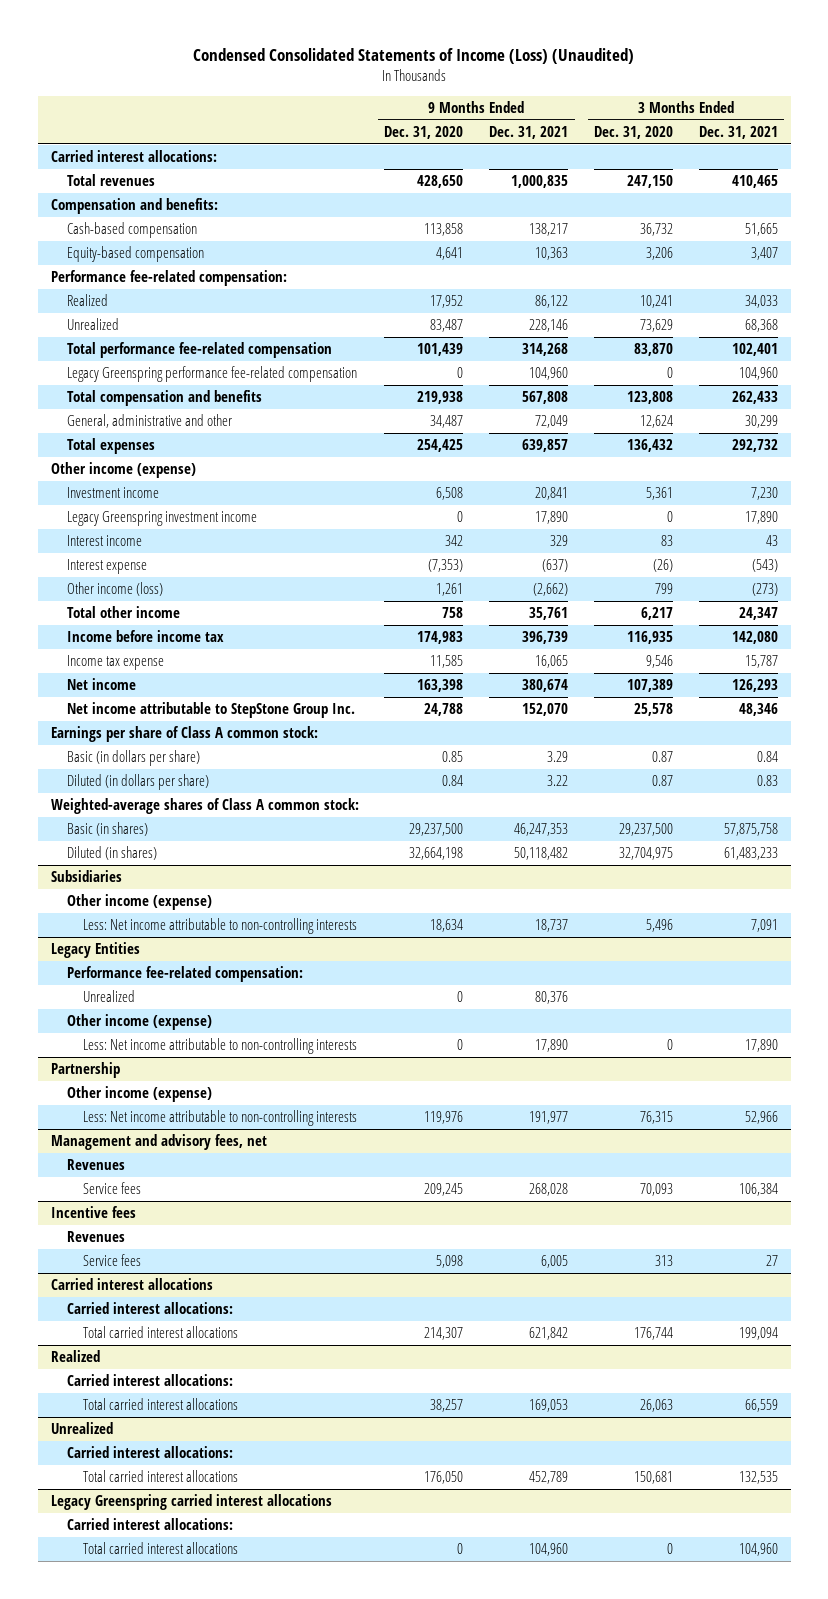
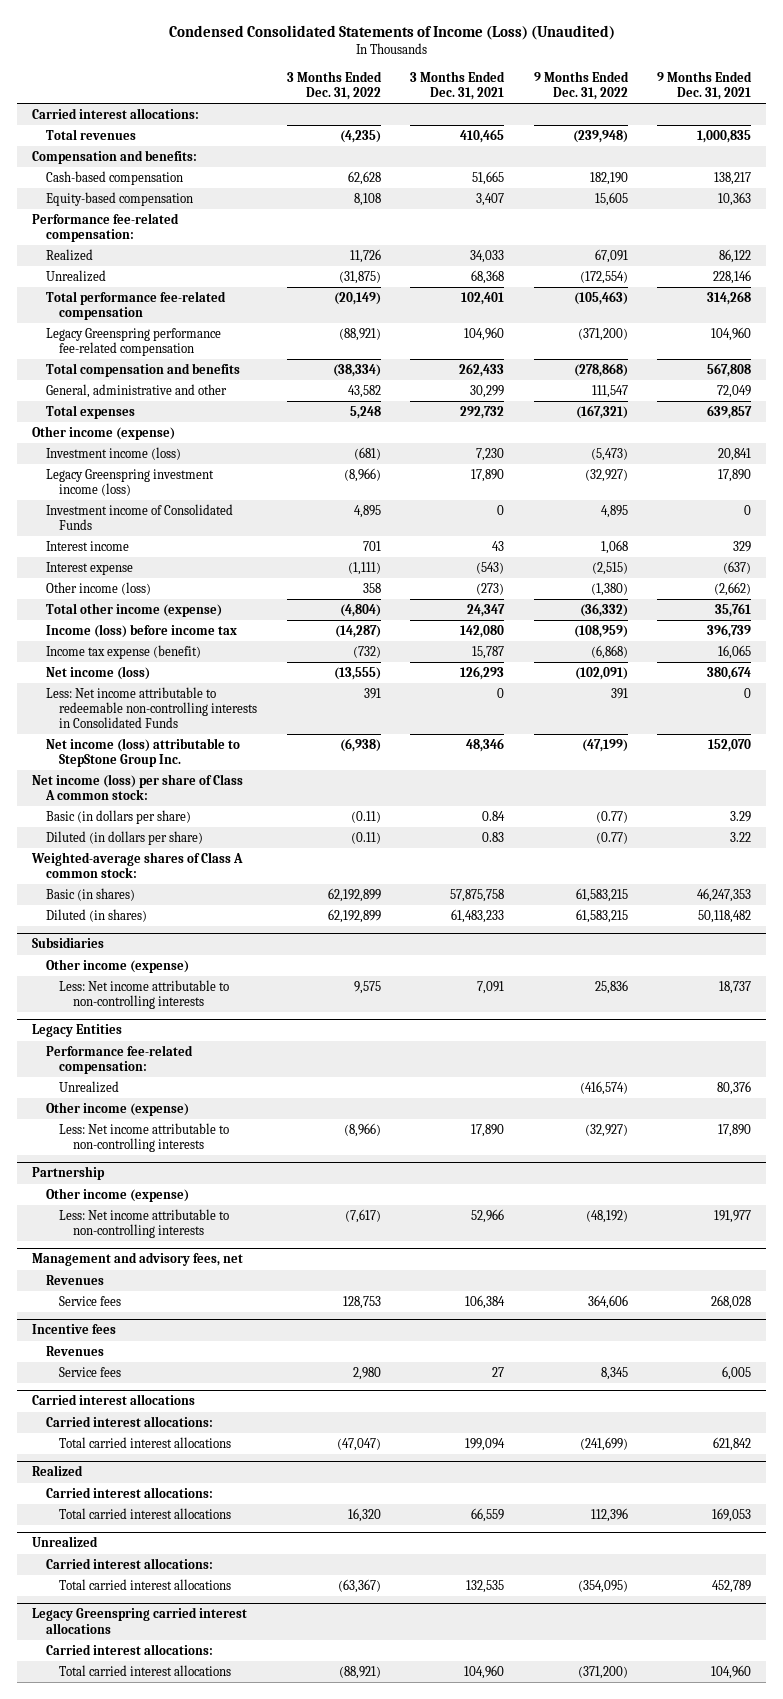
[384,125,464,139] Dec. 31, 2020 -> none
[593,125,673,139] Dec. 31, 2020 -> none
none -> [286,70,382,100] 3 Months Ended Dec. 31, 2022
none -> [533,70,629,100] 9 Months Ended Dec. 31, 2022
[66,487,159,499] Investment income -> [45,446,181,460] Investment income (loss)
[66,511,257,527] Legacy Greenspring investment income -> [45,468,214,497] Legacy Greenspring investment income (loss)
none -> [45,503,233,531] Investment income of Consolidated Funds
[66,606,180,619] Total other income -> [45,602,222,617] Total other income (expense)
[66,630,224,643] Income before income tax -> [45,623,237,638] Income (loss) before income tax
[66,655,164,671] Income tax expense -> [45,644,201,659] Income tax expense (benefit)
[66,678,136,691] Net income -> [45,665,150,680] Net income (loss)
none -> [45,686,258,729] Less: Net income attributable to redeemable non-controlling interests in Consolidated Funds
[66,702,355,719] Net income attributable to StepStone Group Inc. -> [45,737,240,768] Net income (loss) attributable to StepStone Group Inc.
[50,726,318,743] Earnings per share of Class A common stock: -> [32,773,244,801] Net income (loss) per share of Class A common stock:

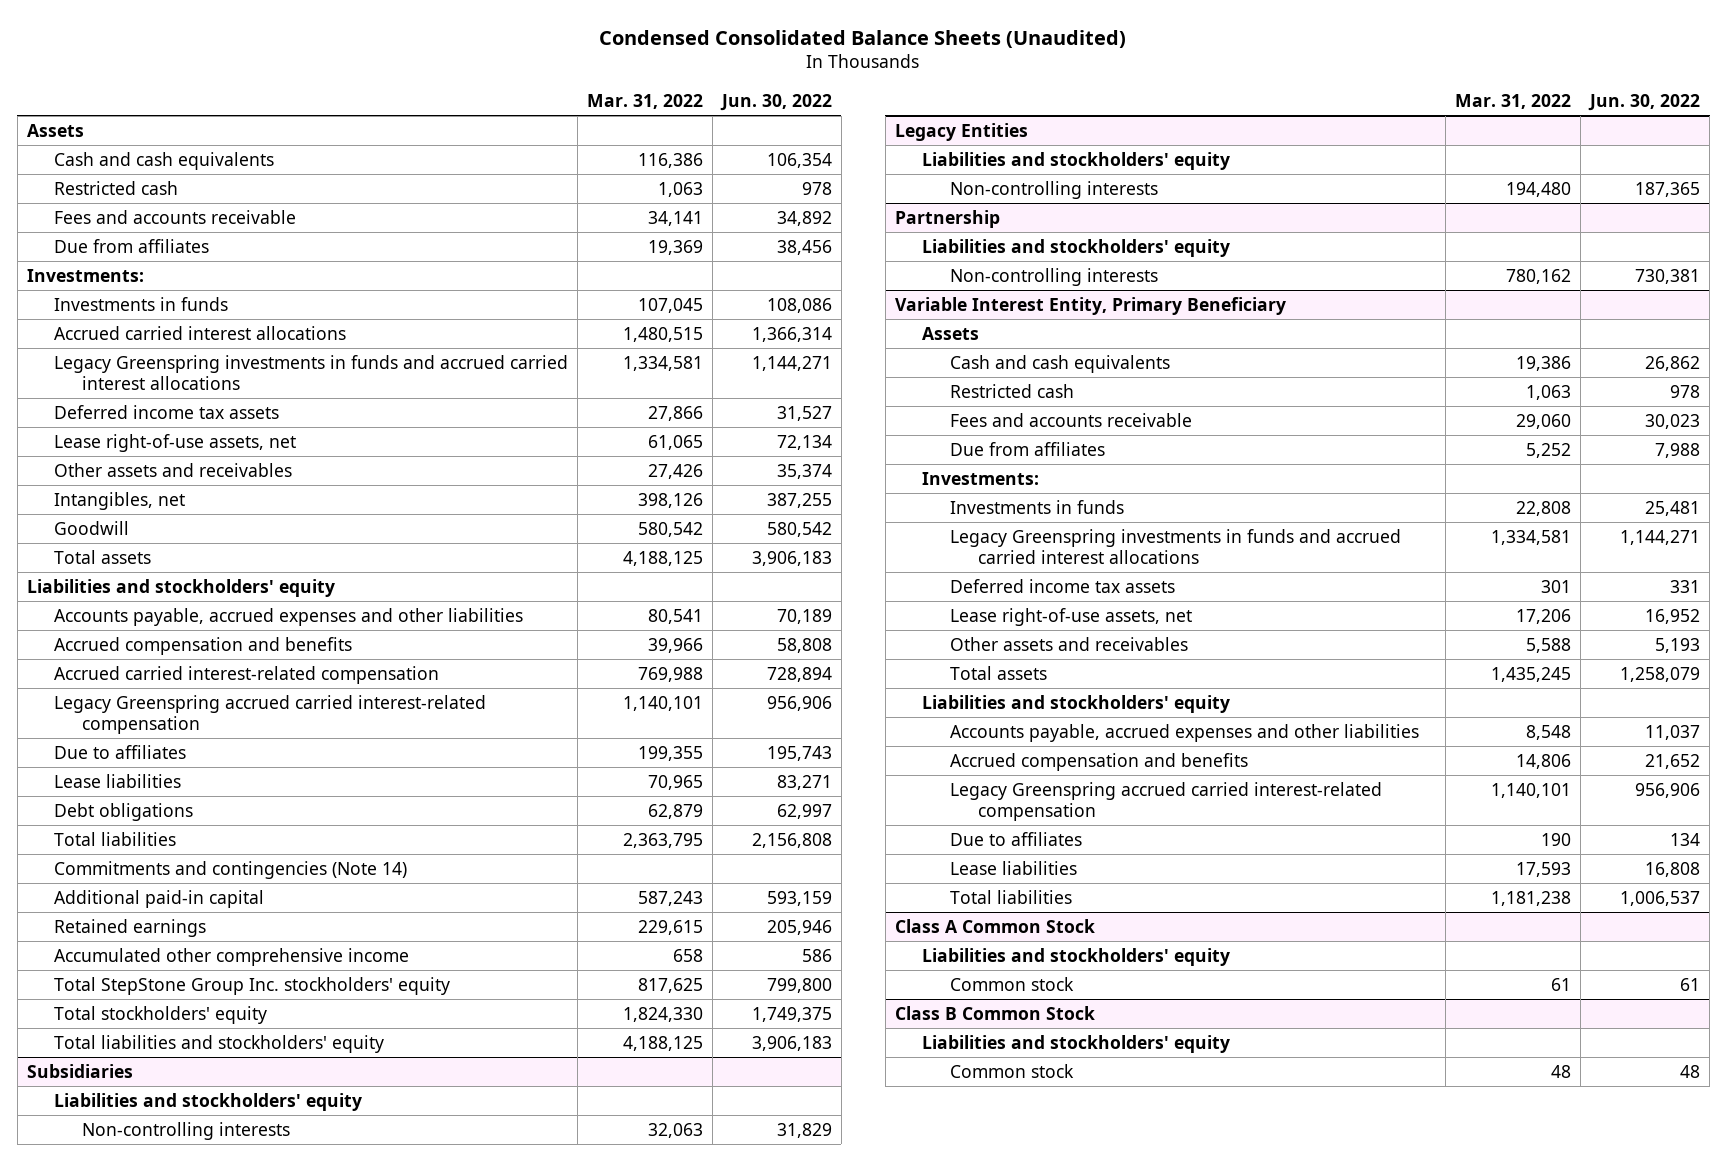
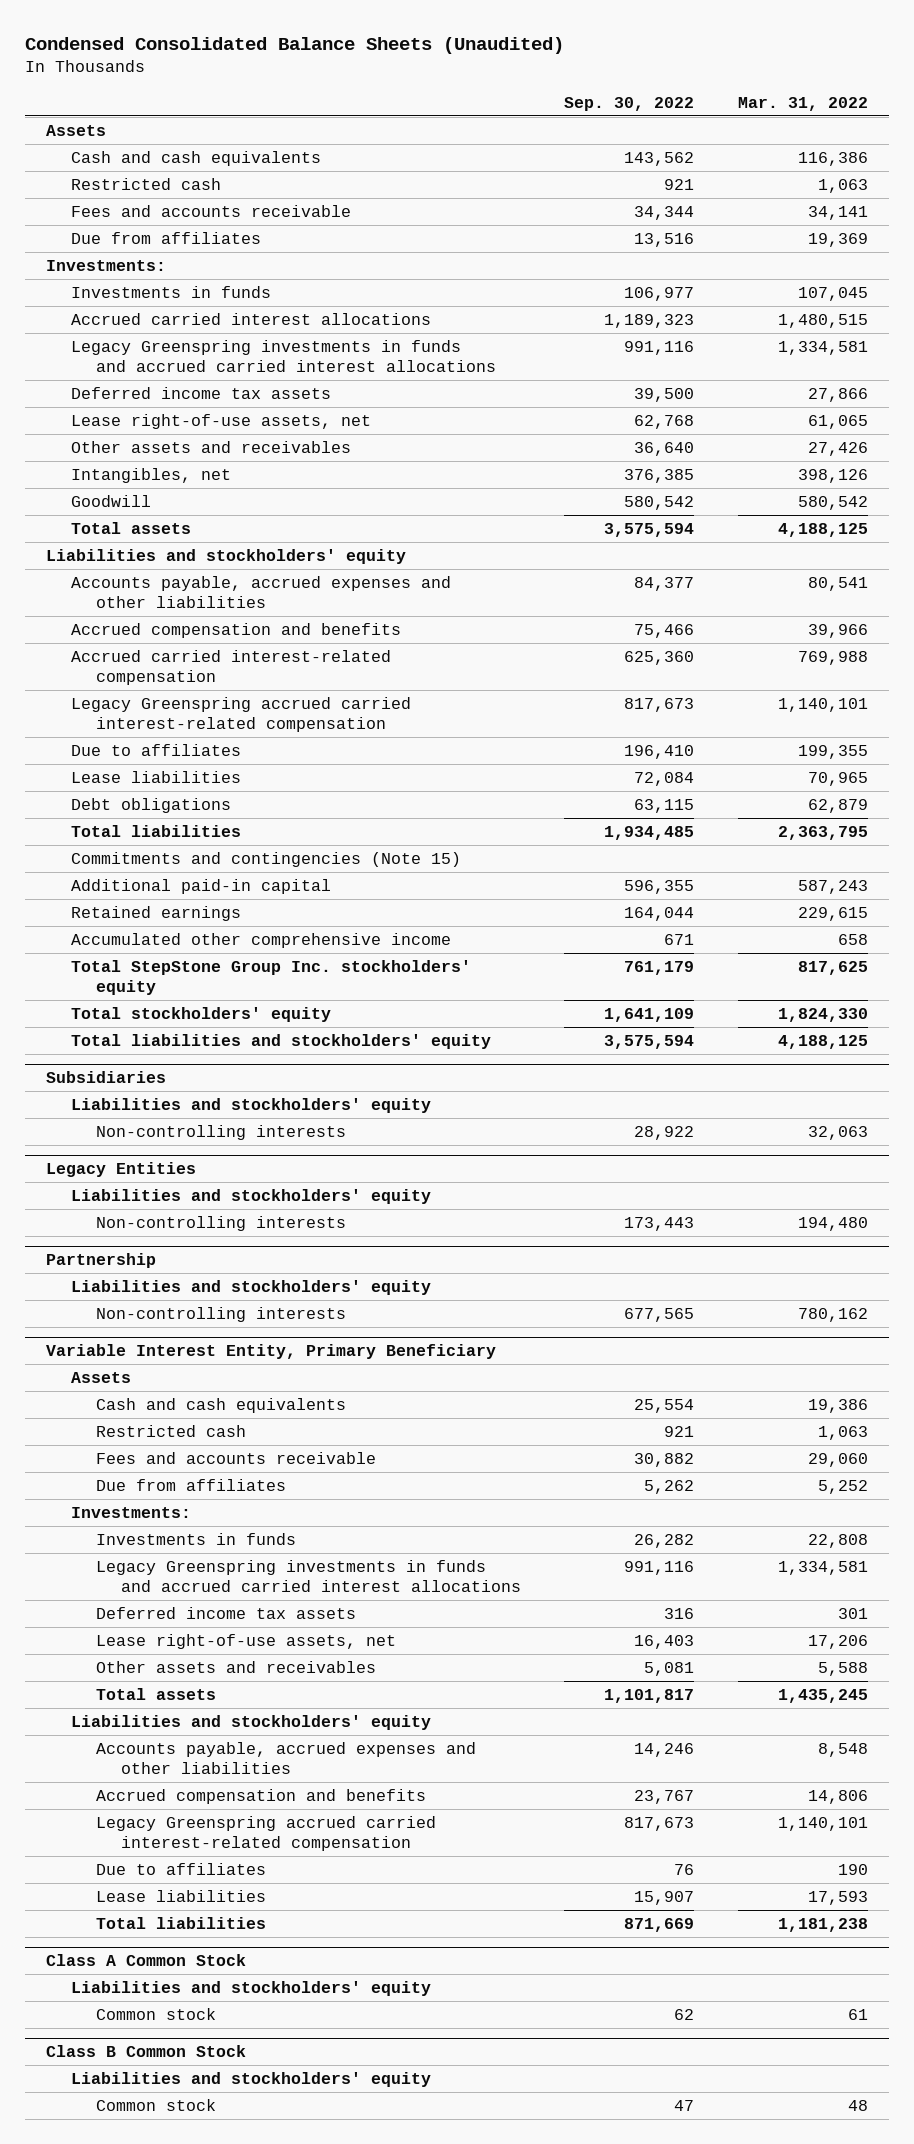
[719,93,832,111] Jun. 30, 2022 -> none
none -> [564,96,695,111] Sep. 30, 2022
[54,860,408,879] Commitments and contingencies (Note 14) -> [71,852,462,868] Commitments and contingencies (Note 15)

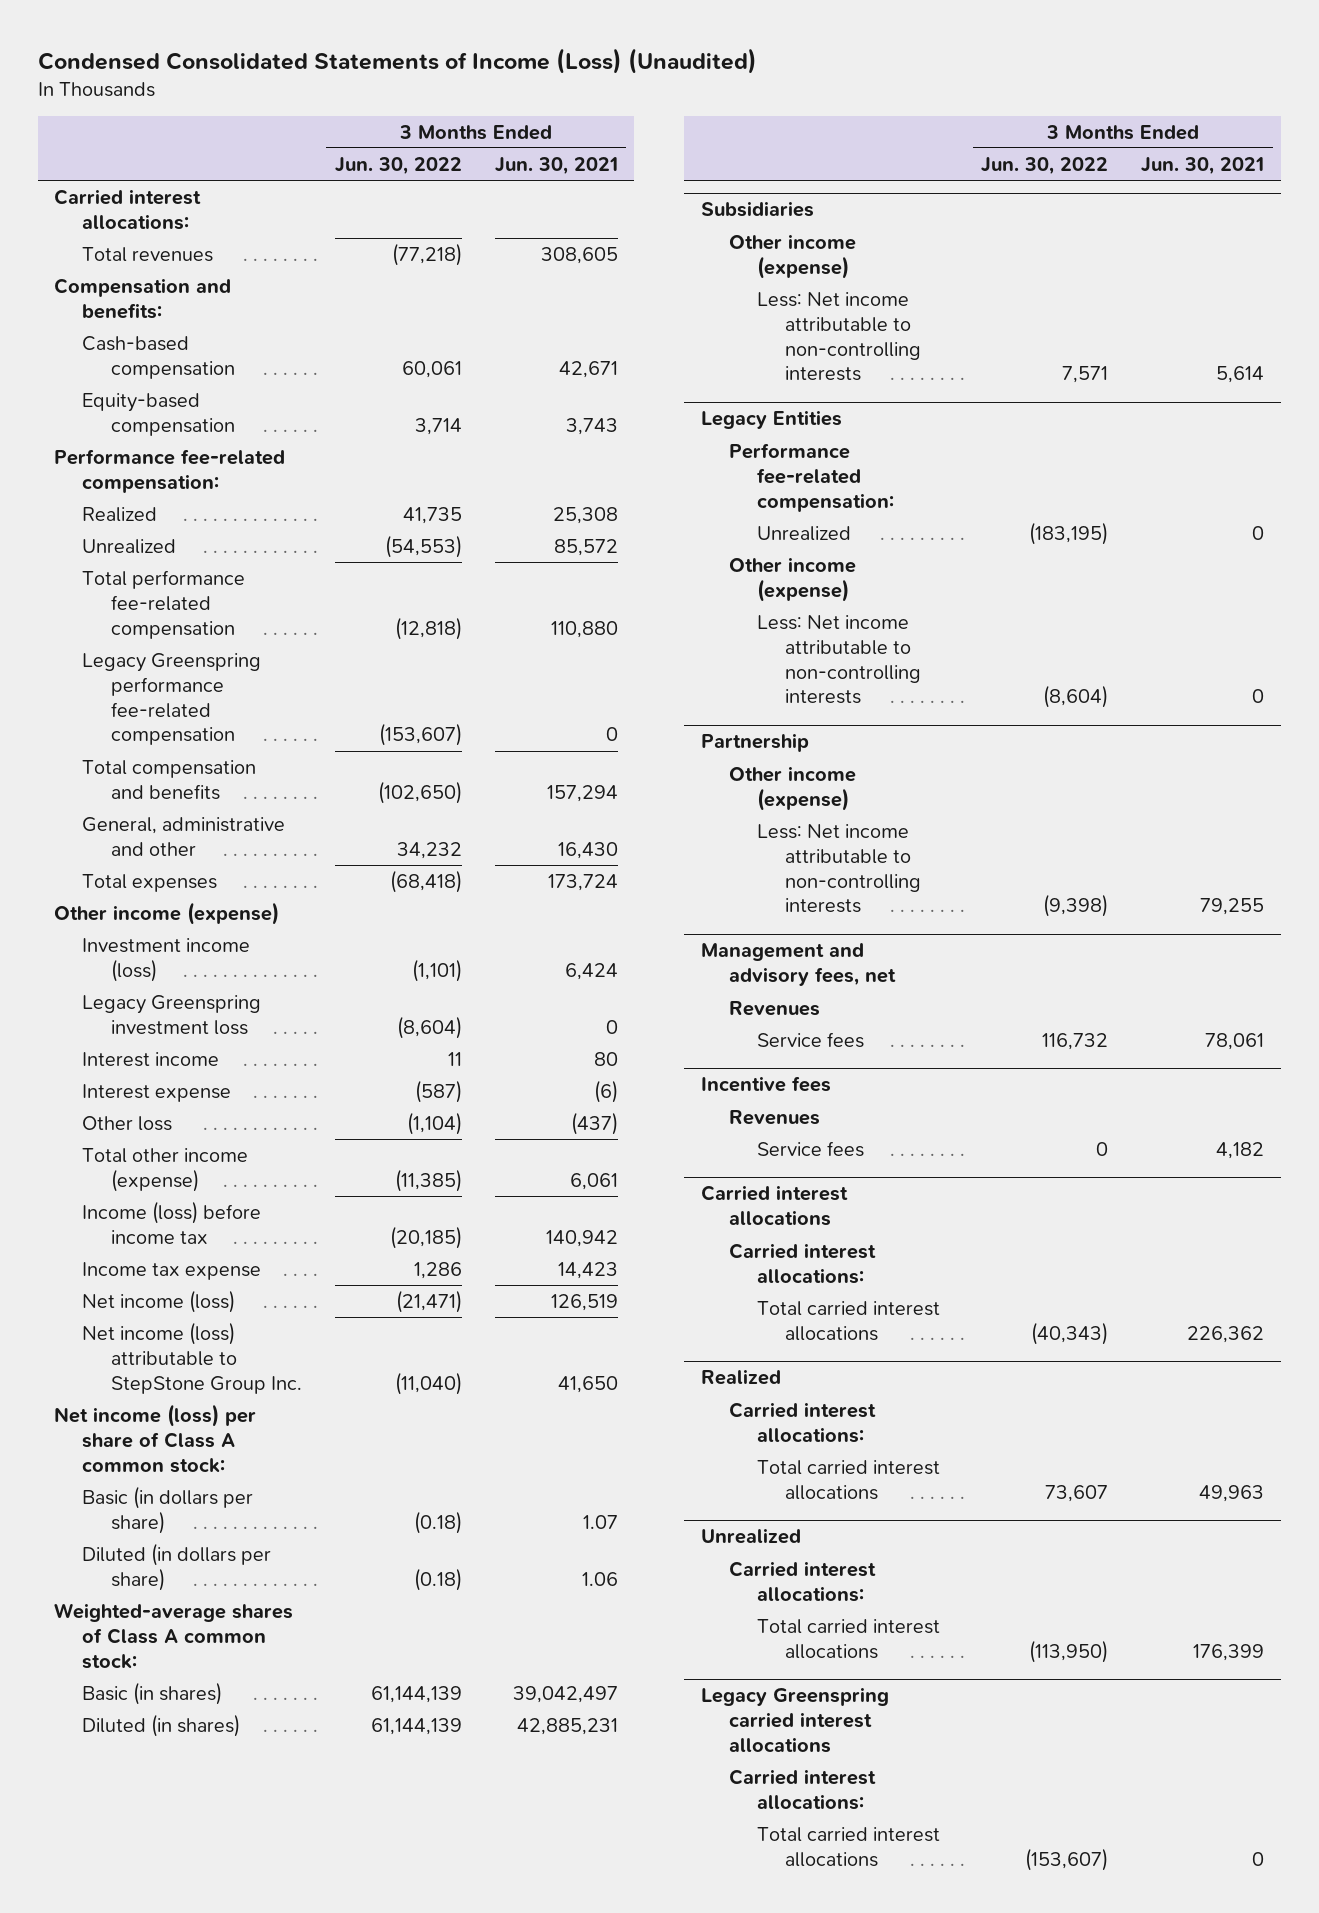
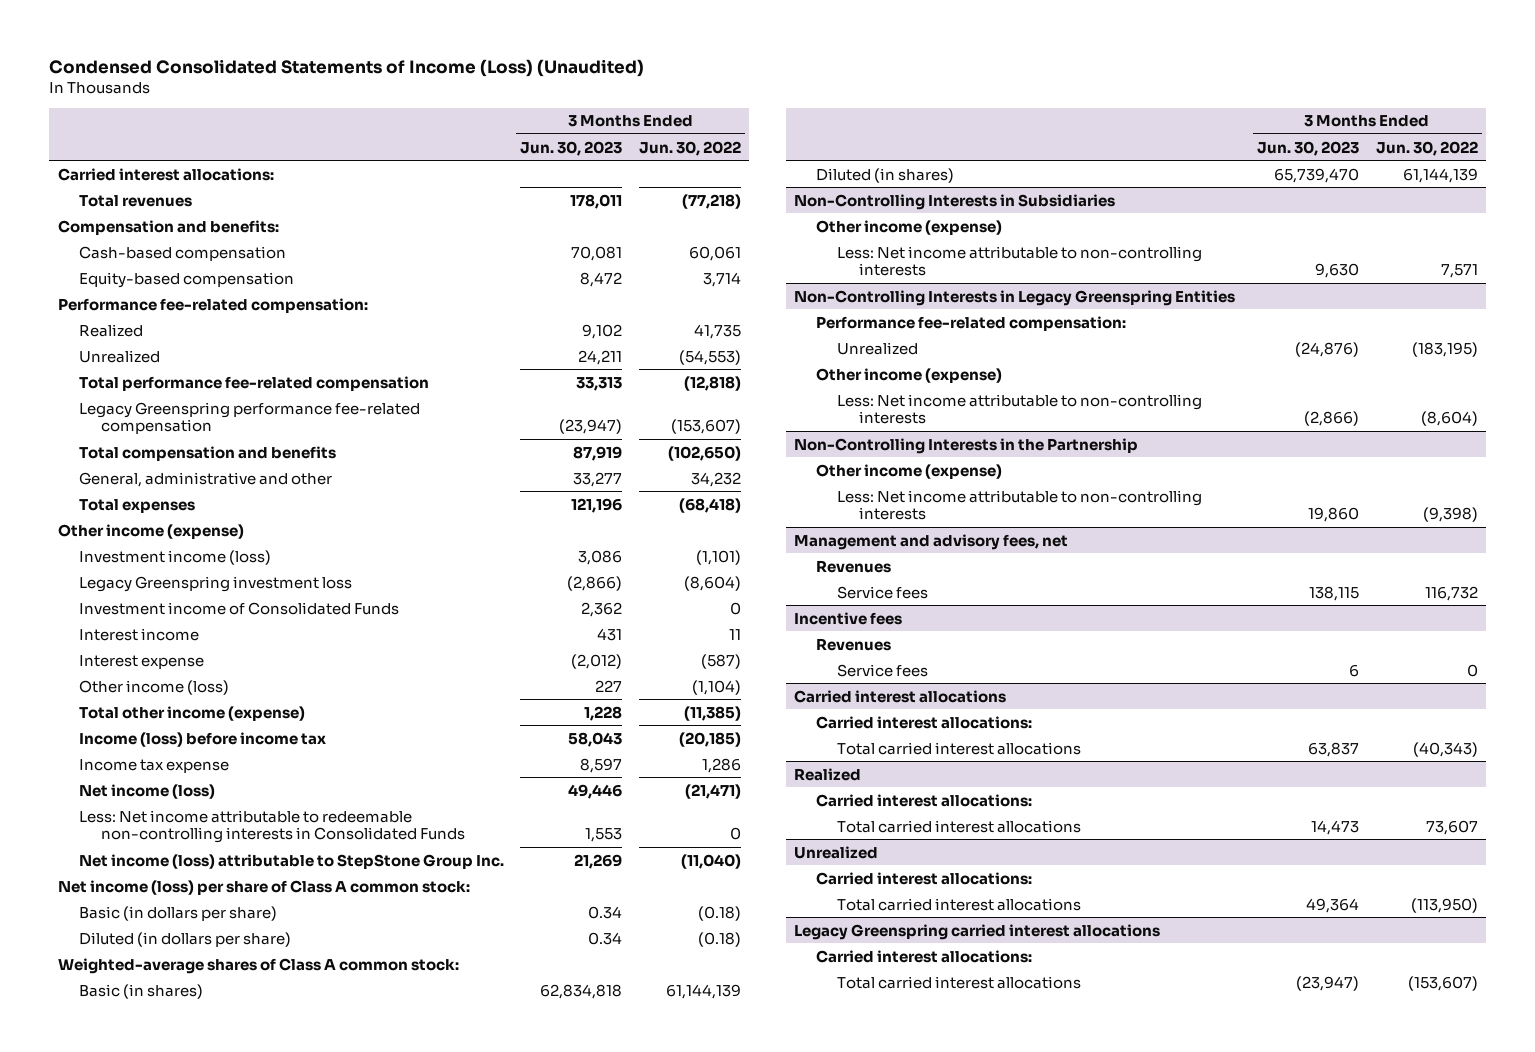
[494,156,618,175] Jun. 30, 2021 -> none
none -> [520,140,623,156] Jun. 30, 2023
none -> [79,601,400,615] Investment income of Consolidated Funds
[82,1115,173,1131] Other loss -> [79,679,230,695] Other income (loss)
none -> [79,809,465,844] Less: Net income attributable to redeemable non-controlling interests in Consolidated Funds
[700,201,814,218] Subsidiaries -> [794,193,1116,210] Non-Controlling Interests in Subsidiaries
[700,410,842,430] Legacy Entities -> [794,289,1236,306] Non-Controlling Interests in Legacy Greenspring Entities
[700,733,809,753] Partnership -> [794,437,1139,454] Non-Controlling Interests in the Partnership

